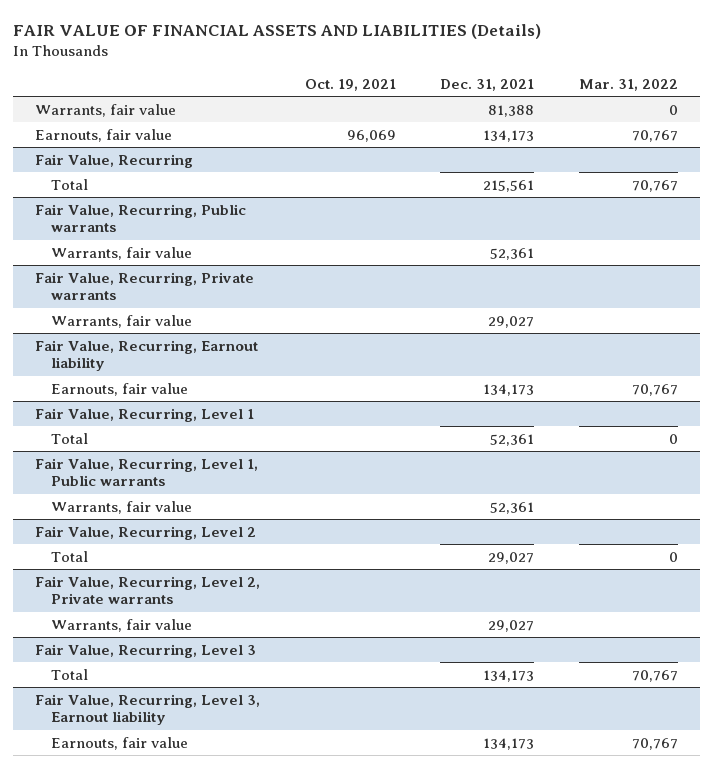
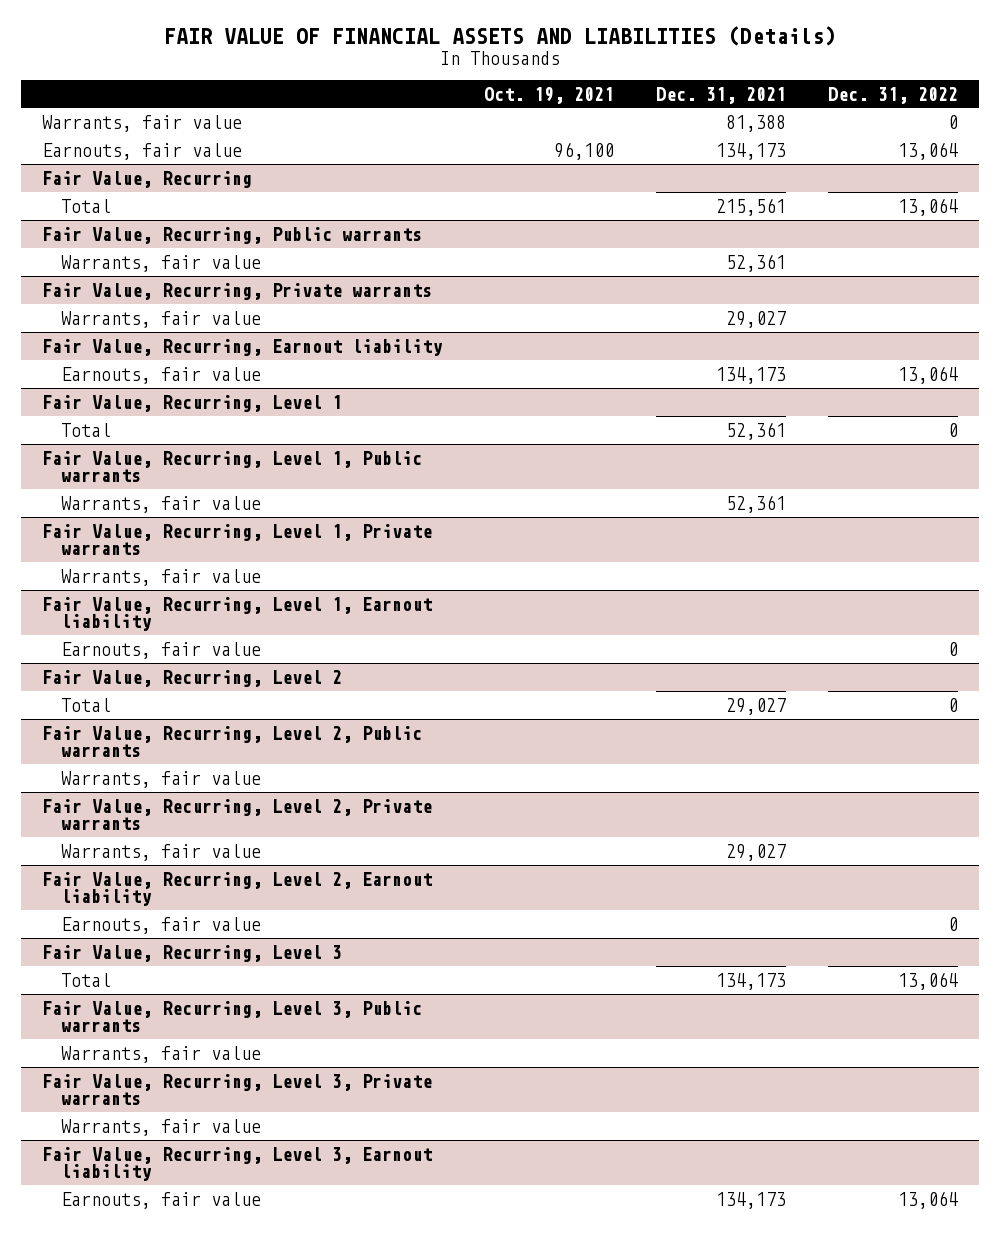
[578,78,678,91] Mar. 31, 2022 -> none
none -> [827,86,958,104] Dec. 31, 2022
[346,129,396,142] 96,069 -> [553,141,614,160] 96,100
none -> [42,523,433,556] Fair Value, Recurring, Level 1, Private warrants
none -> [60,568,261,586] Warrants, fair value
none -> [42,596,433,632] Fair Value, Recurring, Level 1, Earnout liability
none -> [60,641,261,659] Earnouts, fair value
none -> [42,725,423,758] Fair Value, Recurring, Level 2, Public warrants
none -> [60,770,261,788] Warrants, fair value
none -> [42,871,433,907] Fair Value, Recurring, Level 2, Earnout liability
none -> [60,916,261,934] Earnouts, fair value
none -> [42,1000,423,1033] Fair Value, Recurring, Level 3, Public warrants
none -> [60,1045,261,1063] Warrants, fair value
none -> [42,1073,433,1106] Fair Value, Recurring, Level 3, Private warrants
none -> [60,1118,261,1136] Warrants, fair value

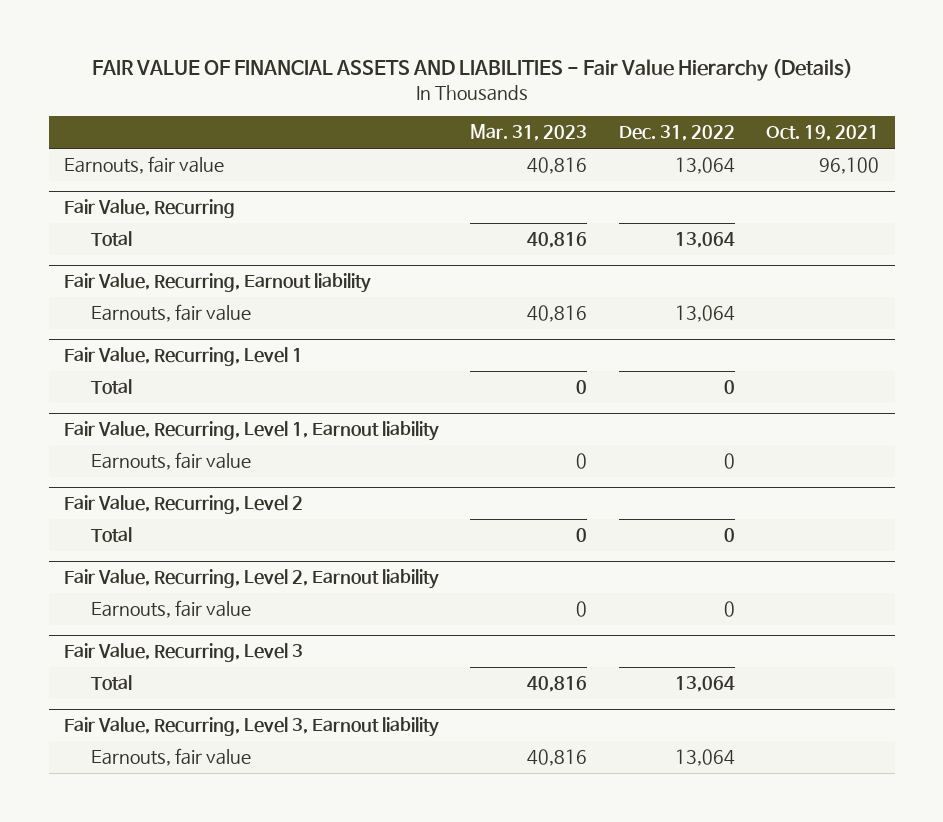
[163,26,836,47] FAIR VALUE OF FINANCIAL ASSETS AND LIABILITIES (Details) -> [91,59,853,82] FAIR VALUE OF FINANCIAL ASSETS AND LIABILITIES - Fair Value Hierarchy (Details)
[655,86,786,104] Dec. 31, 2021 -> none
none -> [470,124,588,142] Mar. 31, 2023
[42,114,243,132] Warrants, fair value -> none
[42,226,423,244] Fair Value, Recurring, Public warrants -> none
[60,254,261,272] Warrants, fair value -> none
[42,282,433,300] Fair Value, Recurring, Private warrants -> none
[60,310,261,328] Warrants, fair value -> none
[42,450,423,483] Fair Value, Recurring, Level 1, Public warrants -> none
[60,495,261,513] Warrants, fair value -> none
[42,523,433,556] Fair Value, Recurring, Level 1, Private warrants -> none
[60,568,261,586] Warrants, fair value -> none
[42,725,423,758] Fair Value, Recurring, Level 2, Public warrants -> none
[60,770,261,788] Warrants, fair value -> none
[42,798,433,831] Fair Value, Recurring, Level 2, Private warrants -> none
[60,843,261,861] Warrants, fair value -> none
[42,1000,423,1033] Fair Value, Recurring, Level 3, Public warrants -> none
[60,1045,261,1063] Warrants, fair value -> none
[42,1073,433,1106] Fair Value, Recurring, Level 3, Private warrants -> none
[60,1118,261,1136] Warrants, fair value -> none

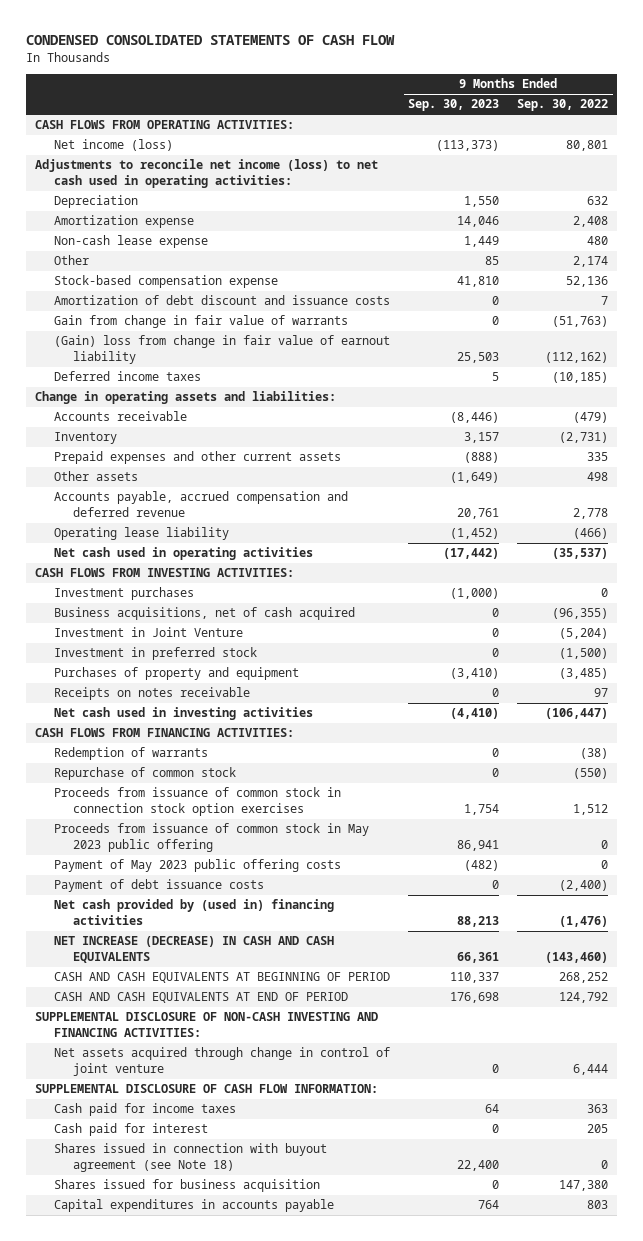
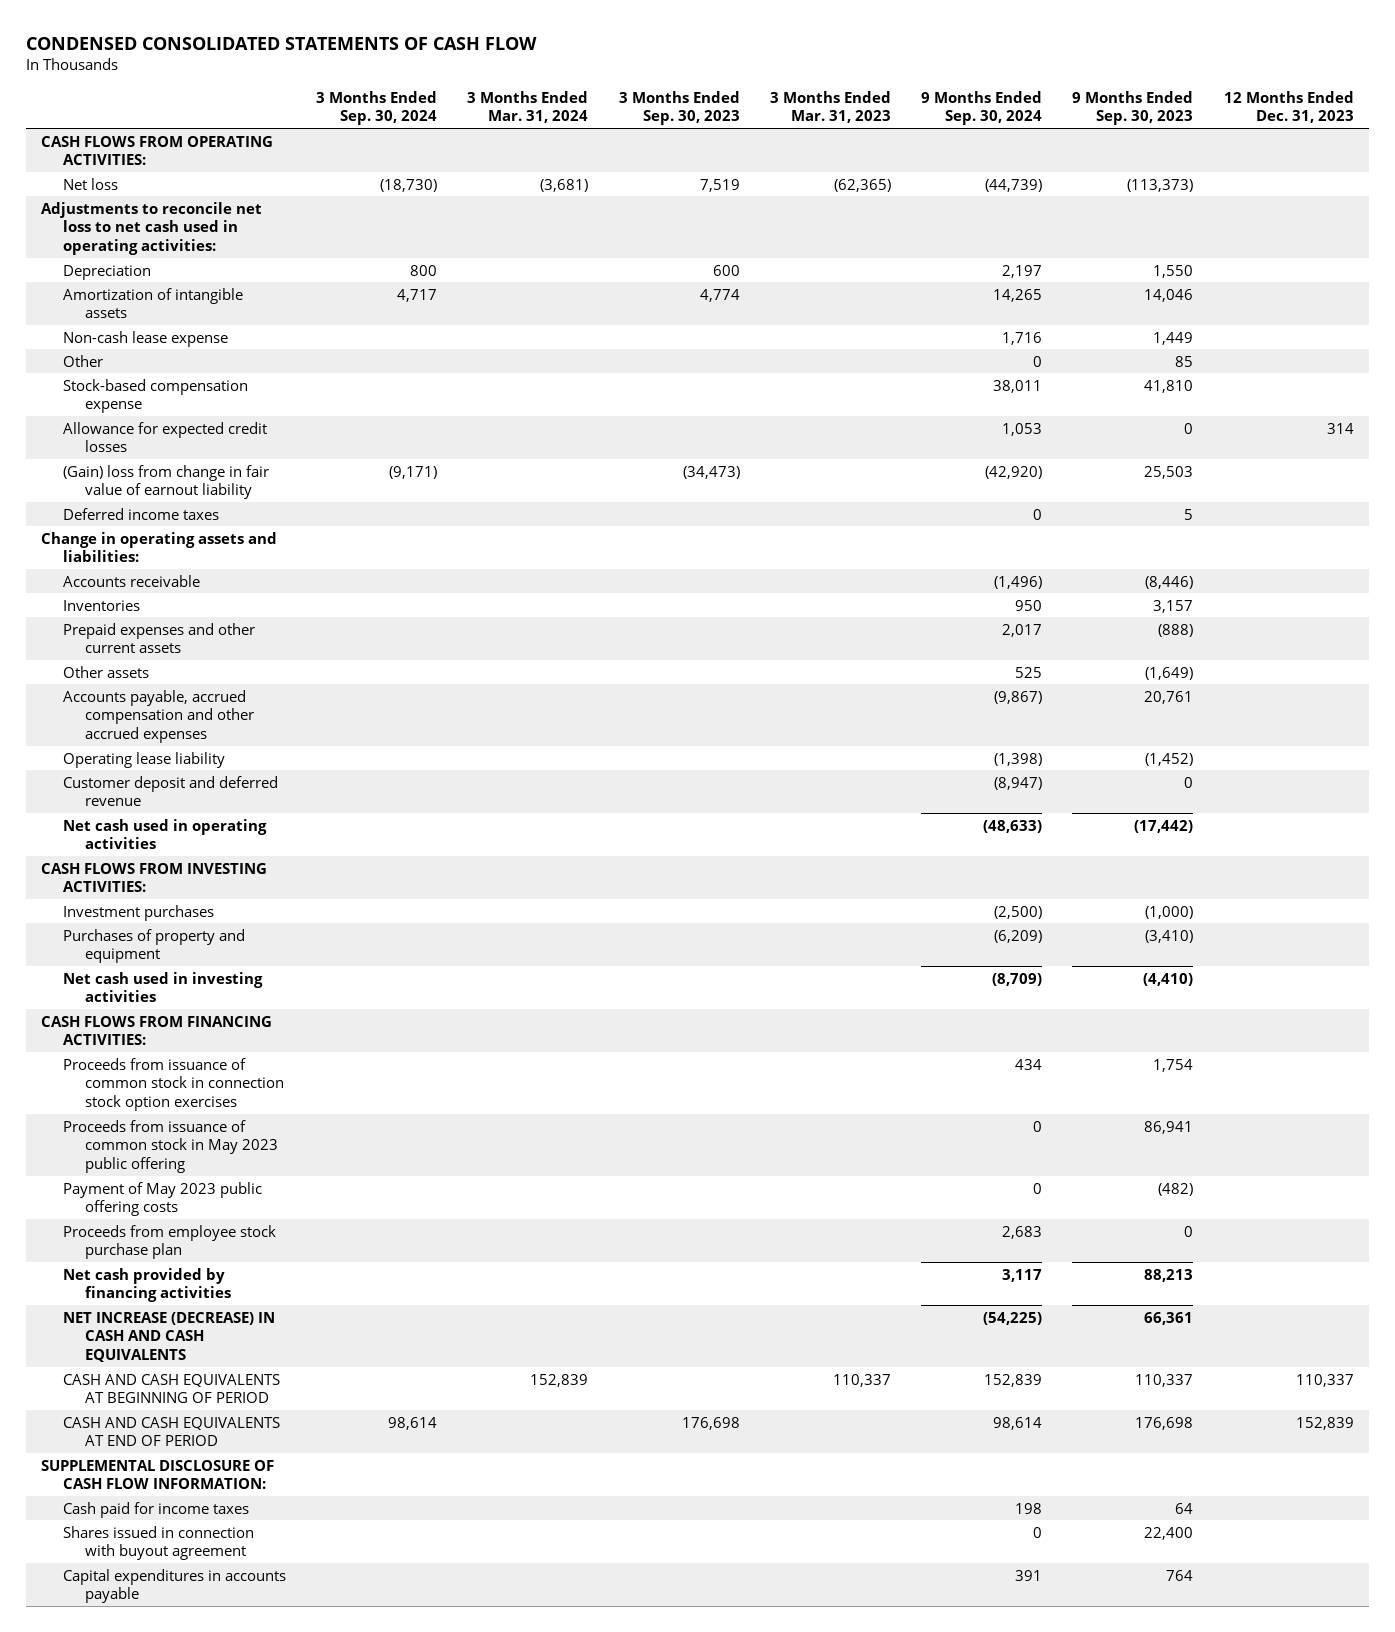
[517,99,609,112] Sep. 30, 2022 -> none
none -> [316,90,438,126] 3 Months Ended Sep. 30, 2024
none -> [467,90,589,124] 3 Months Ended Mar. 31, 2024
none -> [618,90,740,126] 3 Months Ended Sep. 30, 2023
none -> [769,90,891,124] 3 Months Ended Mar. 31, 2023
none -> [921,90,1043,126] 9 Months Ended Sep. 30, 2024
none -> [1223,90,1354,124] 12 Months Ended Dec. 31, 2023
[54,139,174,152] Net income (loss) -> [63,177,119,190] Net loss
[35,159,379,189] Adjustments to reconcile net income (loss) to net cash used in operating activities: -> [41,201,263,255] Adjustments to reconcile net loss to net cash used in operating activities:
[54,215,195,229] Amortization expense -> [63,287,244,319] Amortization of intangible assets
[54,295,391,306] Amortization of debt discount and issuance costs -> none
[54,315,349,329] Gain from change in fair value of warrants -> none
none -> [63,421,268,453] Allowance for expected credit losses
[54,432,118,445] Inventory -> [63,599,141,611] Inventories
[54,491,349,518] Accounts payable, accrued compensation and deferred revenue -> [63,689,255,743] Accounts payable, accrued compensation and other accrued expenses
none -> [63,775,279,807] Customer deposit and deferred revenue
[54,607,356,621] Business acquisitions, net of cash acquired -> none
[54,627,244,638] Investment in Joint Venture -> none
[54,647,258,661] Investment in preferred stock -> none
[54,687,251,701] Receipts on notes receivable -> none
[54,747,209,761] Redemption of warrants -> none
[54,767,237,781] Repurchase of common stock -> none
[54,879,265,893] Payment of debt issuance costs -> none
none -> [63,1224,277,1260] Proceeds from employee stock purchase plan
[54,899,335,926] Net cash provided by (used in) financing activities -> [63,1267,232,1303] Net cash provided by financing activities
[35,1012,379,1038] SUPPLEMENTAL DISCLOSURE OF NON-CASH INVESTING AND FINANCING ACTIVITIES: -> none
[54,1047,391,1077] Net assets acquired through change in control of joint venture -> none
[54,1123,209,1137] Cash paid for interest -> none
[54,1179,321,1193] Shares issued for business acquisition -> none
[54,1143,328,1173] Shares issued in connection with buyout agreement (see Note 18) -> [63,1525,255,1561] Shares issued in connection with buyout agreement

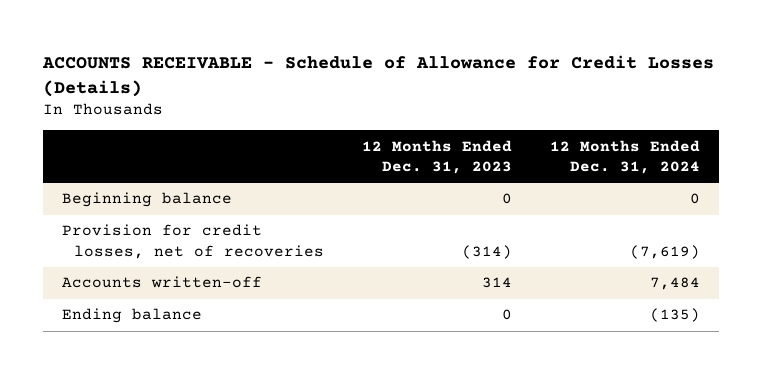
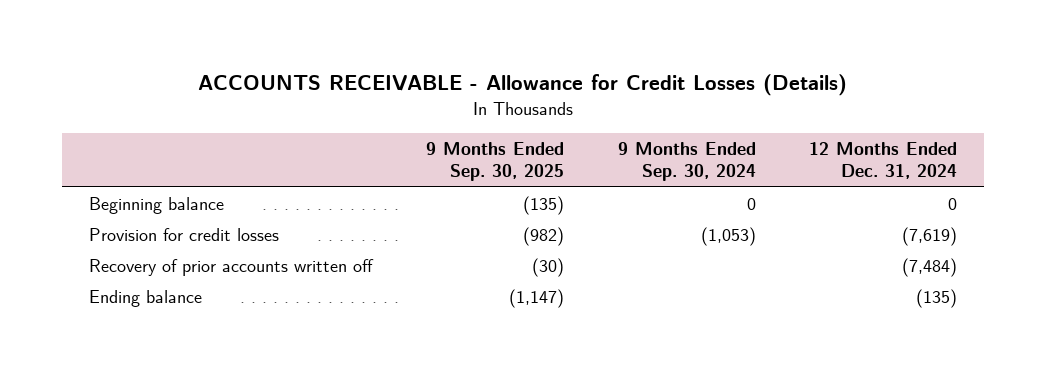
[42,54,715,97] ACCOUNTS RECEIVABLE - Schedule of Allowance for Credit Losses (Details) -> [198,74,848,97] ACCOUNTS RECEIVABLE - Allowance for Credit Losses (Details)
[361,139,512,174] 12 Months Ended Dec. 31, 2023 -> none
none -> [425,141,564,182] 9 Months Ended Sep. 30, 2025
none -> [617,141,756,182] 9 Months Ended Sep. 30, 2024
[62,224,325,259] Provision for credit losses, net of recoveries -> [89,227,280,241] Provision for credit losses
[62,276,263,289] Accounts written-off -> [89,258,375,276] Recovery of prior accounts written off
[649,277,700,291] 7,484 -> [902,257,958,277] (7,484)

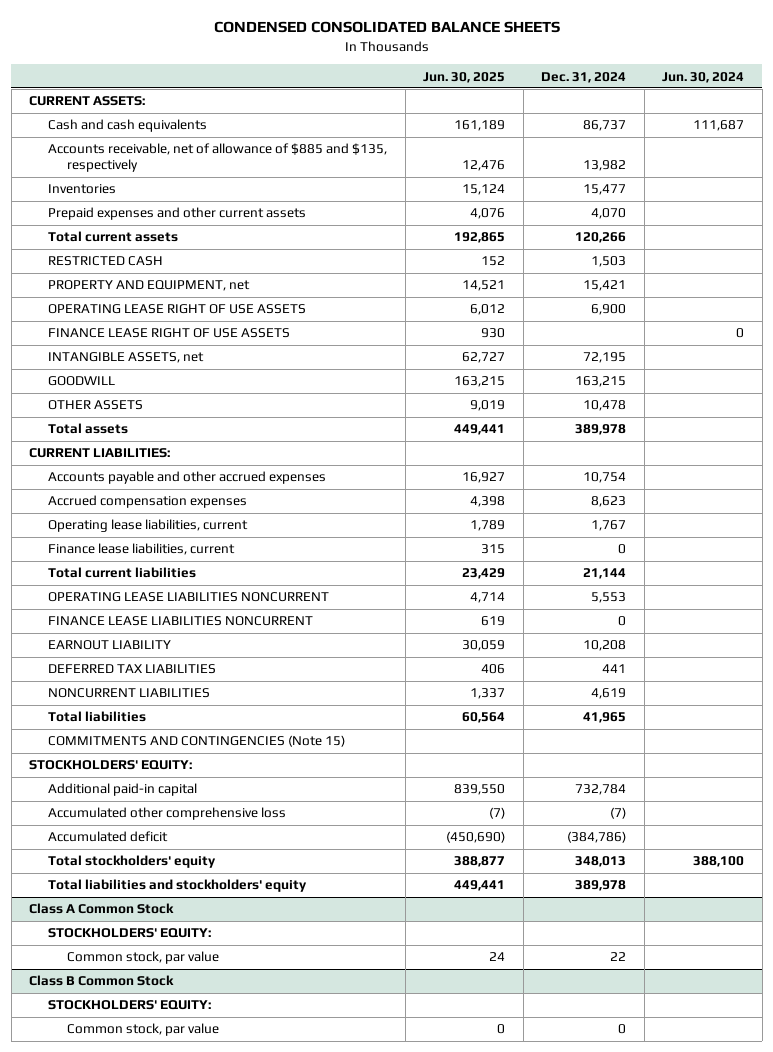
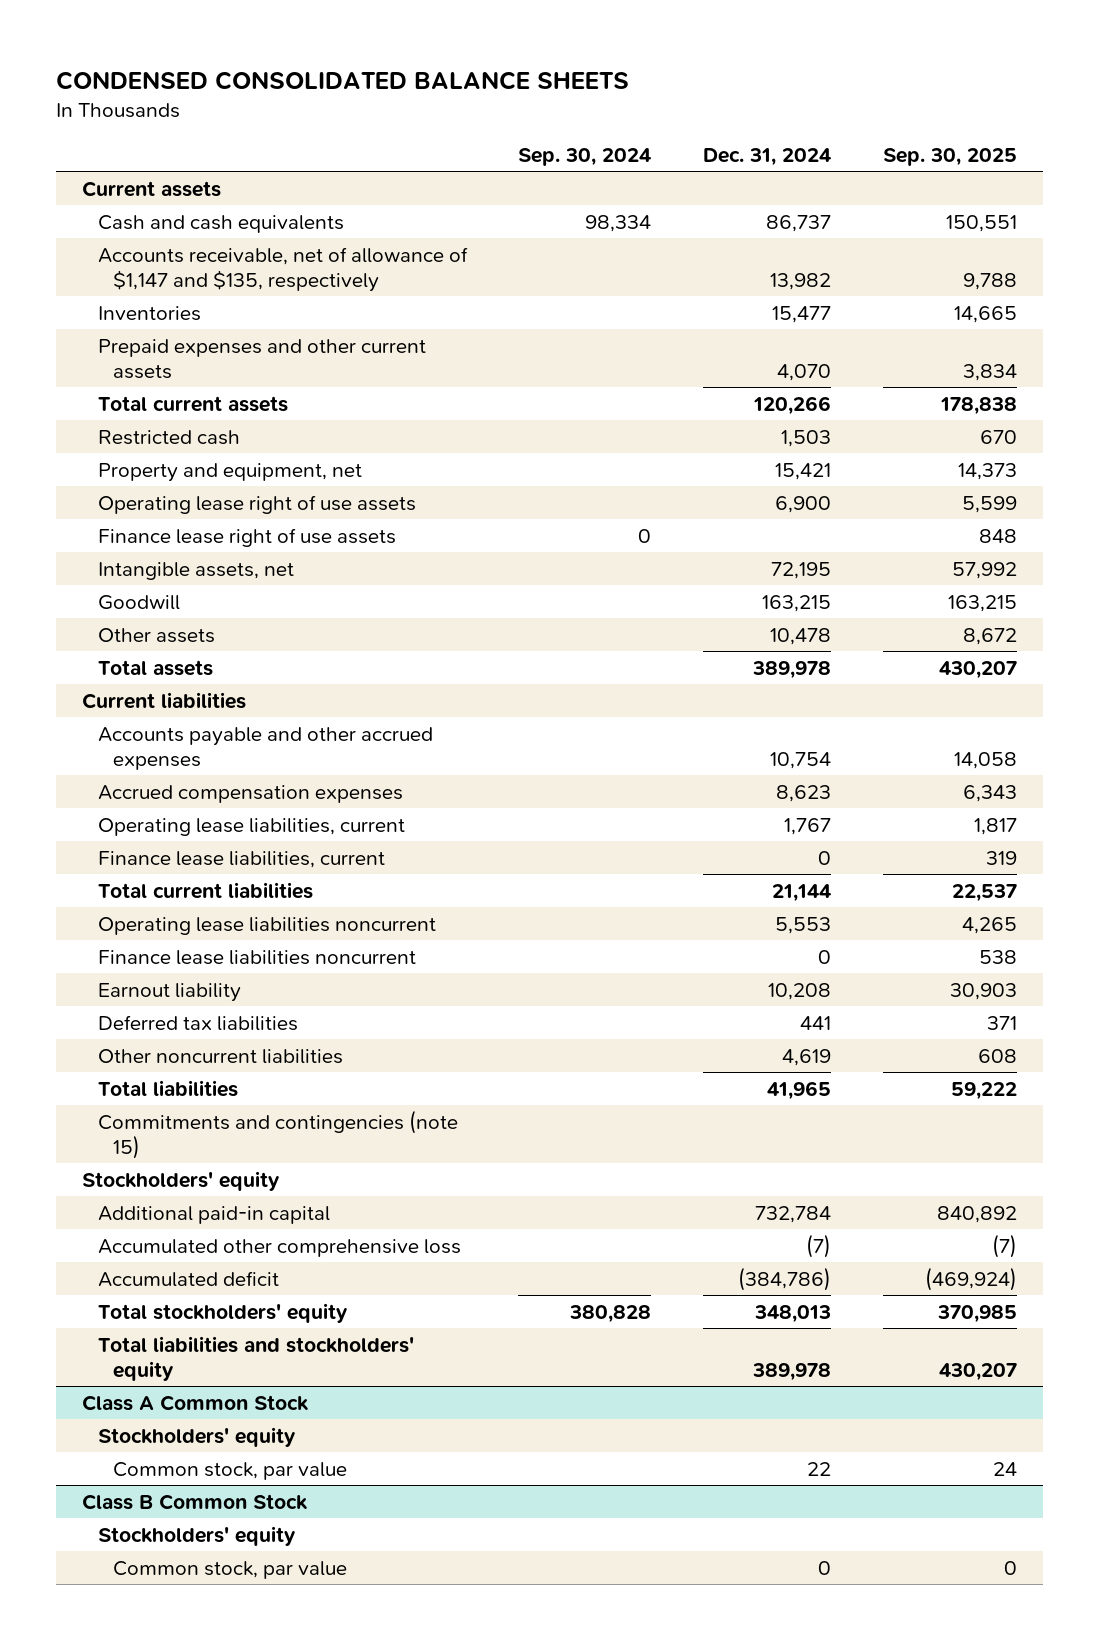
[423,71,506,83] Jun. 30, 2025 -> none
[662,71,745,83] Jun. 30, 2024 -> none
none -> [518,148,652,167] Sep. 30, 2024
none -> [882,148,1017,167] Sep. 30, 2025
[29,96,146,107] CURRENT ASSETS: -> [81,180,221,197] Current assets
[48,143,388,173] Accounts receivable, net of allowance of $885 and $135, respectively -> [97,246,468,292] Accounts receivable, net of allowance of $1,147 and $135, respectively
[48,256,164,267] RESTRICTED CASH -> [97,429,240,445] Restricted cash
[48,280,251,292] PROPERTY AND EQUIPMENT, net -> [97,462,362,482] Property and equipment, net
[48,304,307,315] OPERATING LEASE RIGHT OF USE ASSETS -> [97,494,416,514] Operating lease right of use assets
[48,328,291,339] FINANCE LEASE RIGHT OF USE ASSETS -> [97,527,396,547] Finance lease right of use assets
[48,352,205,364] INTANGIBLE ASSETS, net -> [97,561,294,580] Intangible assets, net
[48,376,116,387] GOODWILL -> [97,594,180,610] Goodwill
[48,400,144,411] OTHER ASSETS -> [97,627,215,643] Other assets
[29,448,171,459] CURRENT LIABILITIES: -> [81,691,246,709] Current liabilities
[48,592,330,603] OPERATING LEASE LIABILITIES NONCURRENT -> [97,916,436,935] Operating lease liabilities noncurrent
[48,616,314,627] FINANCE LEASE LIABILITIES NONCURRENT -> [97,949,416,965] Finance lease liabilities noncurrent
[48,640,172,651] EARNOUT LIABILITY -> [97,982,241,1002] Earnout liability
[48,664,217,675] DEFERRED TAX LIABILITIES -> [97,1014,298,1031] Deferred tax liabilities
[48,688,211,699] NONCURRENT LIABILITIES -> [97,1048,343,1064] Other noncurrent liabilities
[48,735,346,748] COMMITMENTS AND CONTINGENCIES (Note 15) -> [97,1109,458,1159] Commitments and contingencies (note 15)
[29,760,193,771] STOCKHOLDERS' EQUITY: -> [81,1170,280,1191] Stockholders' equity
[48,928,212,939] STOCKHOLDERS' EQUITY: -> [97,1426,296,1447] Stockholders' equity
[48,1000,212,1011] STOCKHOLDERS' EQUITY: -> [97,1525,296,1546] Stockholders' equity

